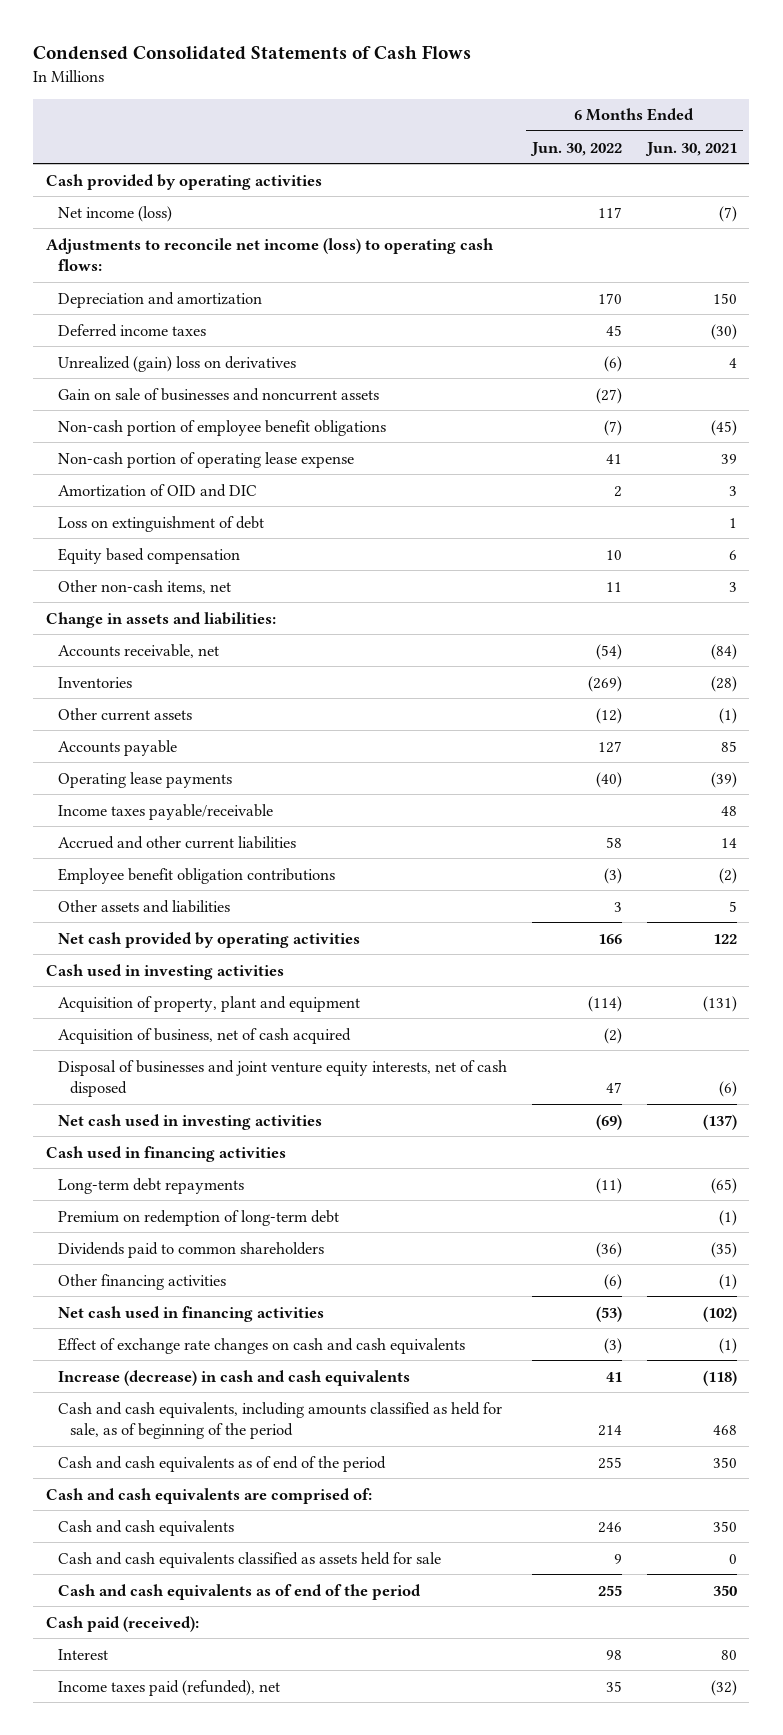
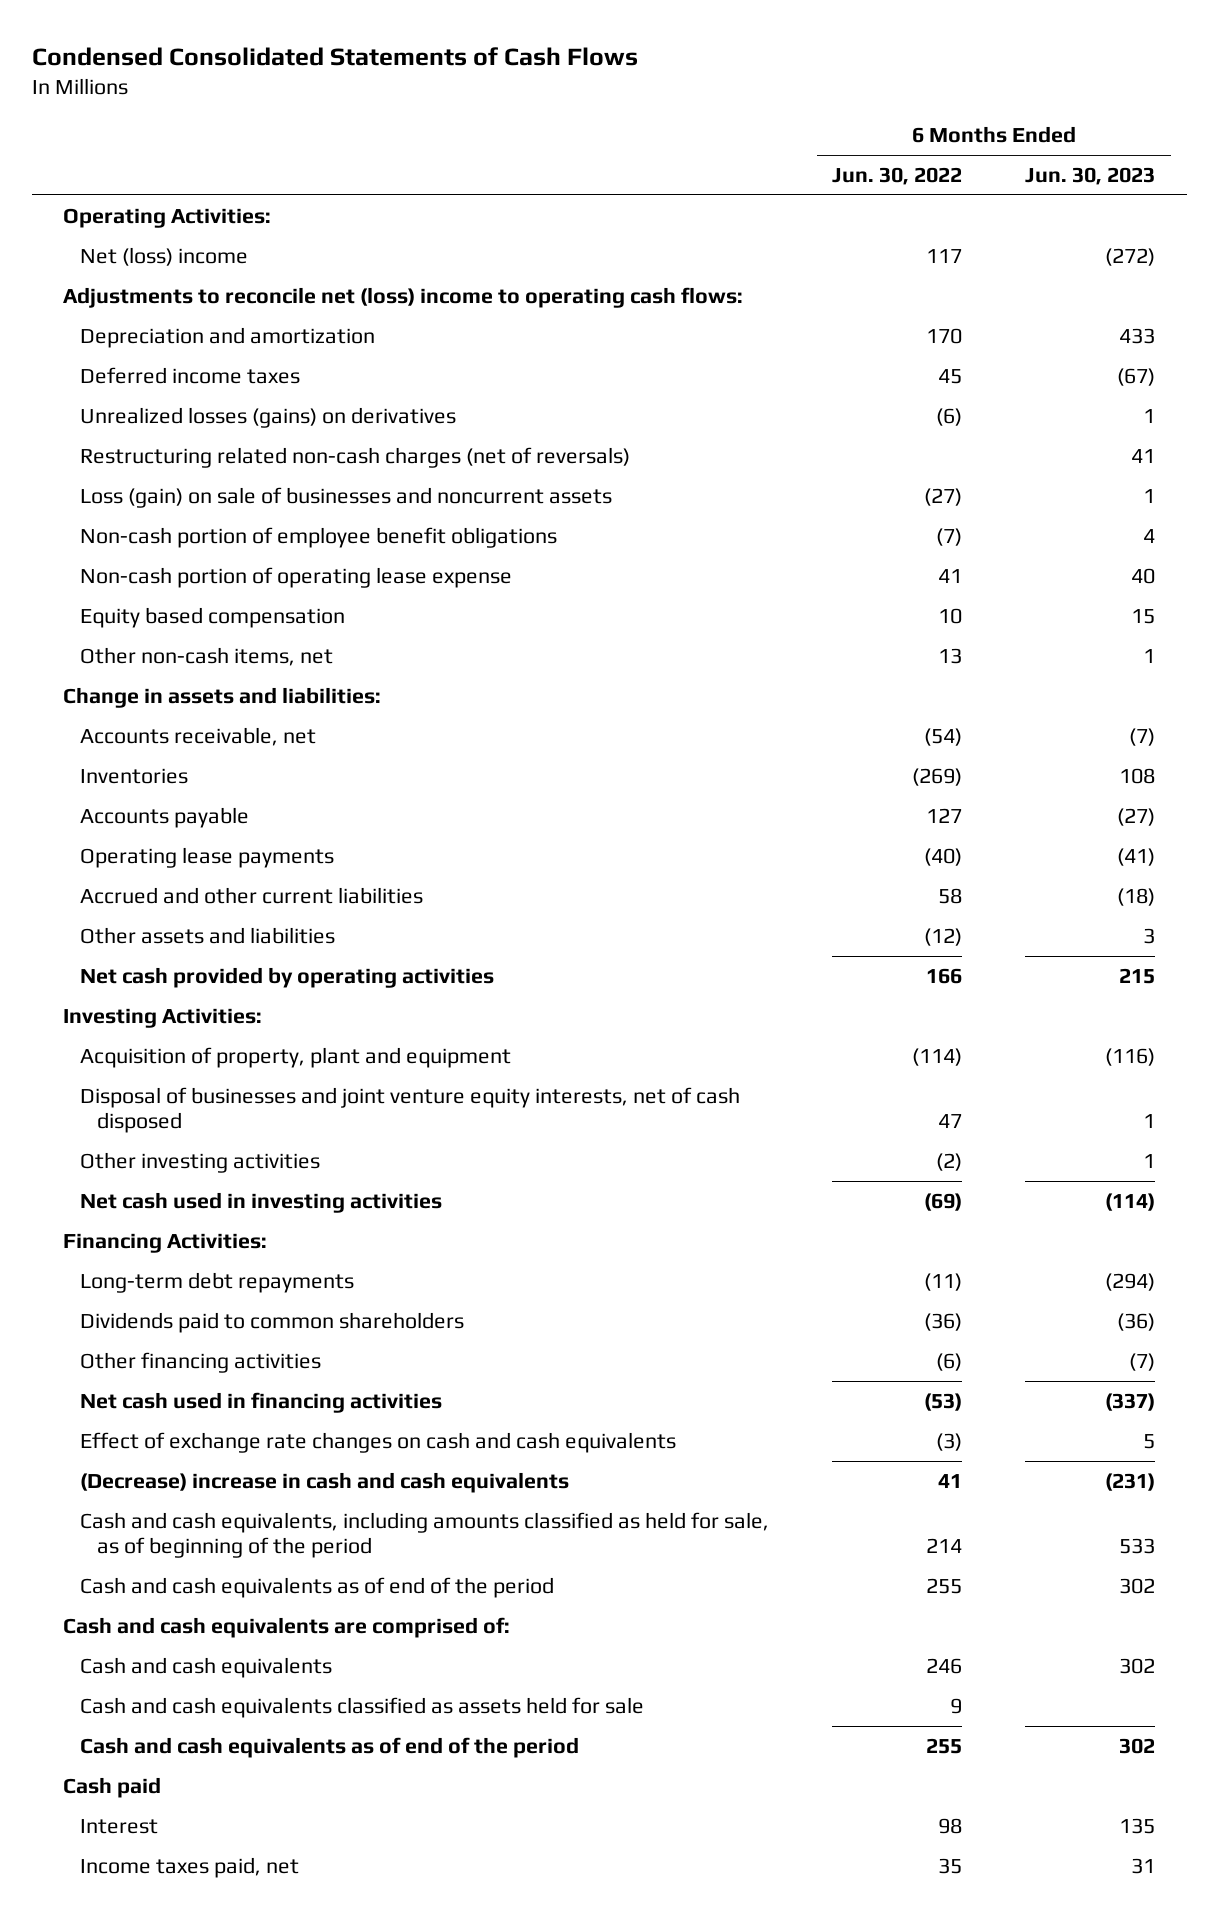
[644,141,737,156] Jun. 30, 2021 -> none
none -> [1025,166,1156,185] Jun. 30, 2023
[45,173,322,190] Cash provided by operating activities -> [63,207,272,228] Operating Activities:
[58,205,173,222] Net income (loss) -> [80,246,249,266] Net (loss) income
[45,237,494,271] Adjustments to reconcile net income (loss) to operating cash flows: -> [63,286,744,308] Adjustments to reconcile net (loss) income to operating cash flows:
[58,355,297,372] Unrealized (gain) loss on derivatives -> [80,406,457,428] Unrealized losses (gains) on derivatives
none -> [80,446,631,468] Restructuring related non-cash charges (net of reversals)
[58,387,380,401] Gain on sale of businesses and noncurrent assets -> [80,486,613,508] Loss (gain) on sale of businesses and noncurrent assets
[58,483,258,497] Amortization of OID and DIC -> none
[58,515,265,532] Loss on extinguishment of debt -> none
[605,581,622,592] 11 -> [938,647,963,664] 13
[58,707,193,721] Other current assets -> none
[58,803,274,820] Income taxes payable/receivable -> none
[58,867,336,884] Employee benefit obligation contributions -> none
[613,901,622,912] 3 -> [924,927,963,946] (12)
[45,963,284,980] Cash used in investing activities -> [63,1007,263,1028] Investing Activities:
[58,1027,352,1044] Acquisition of business, net of cash acquired -> none
none -> [80,1151,321,1173] Other investing activities
[45,1145,286,1162] Cash used in financing activities -> [63,1232,268,1253] Financing Activities:
[58,1209,340,1226] Premium on redemption of long-term debt -> none
[58,1369,411,1386] Increase (decrease) in cash and cash equivalents -> [80,1471,570,1493] (Decrease) increase in cash and cash equivalents
[45,1615,199,1632] Cash paid (received): -> [63,1776,162,1798] Cash paid
[58,1679,281,1696] Income taxes paid (refunded), net -> [80,1856,300,1878] Income taxes paid, net

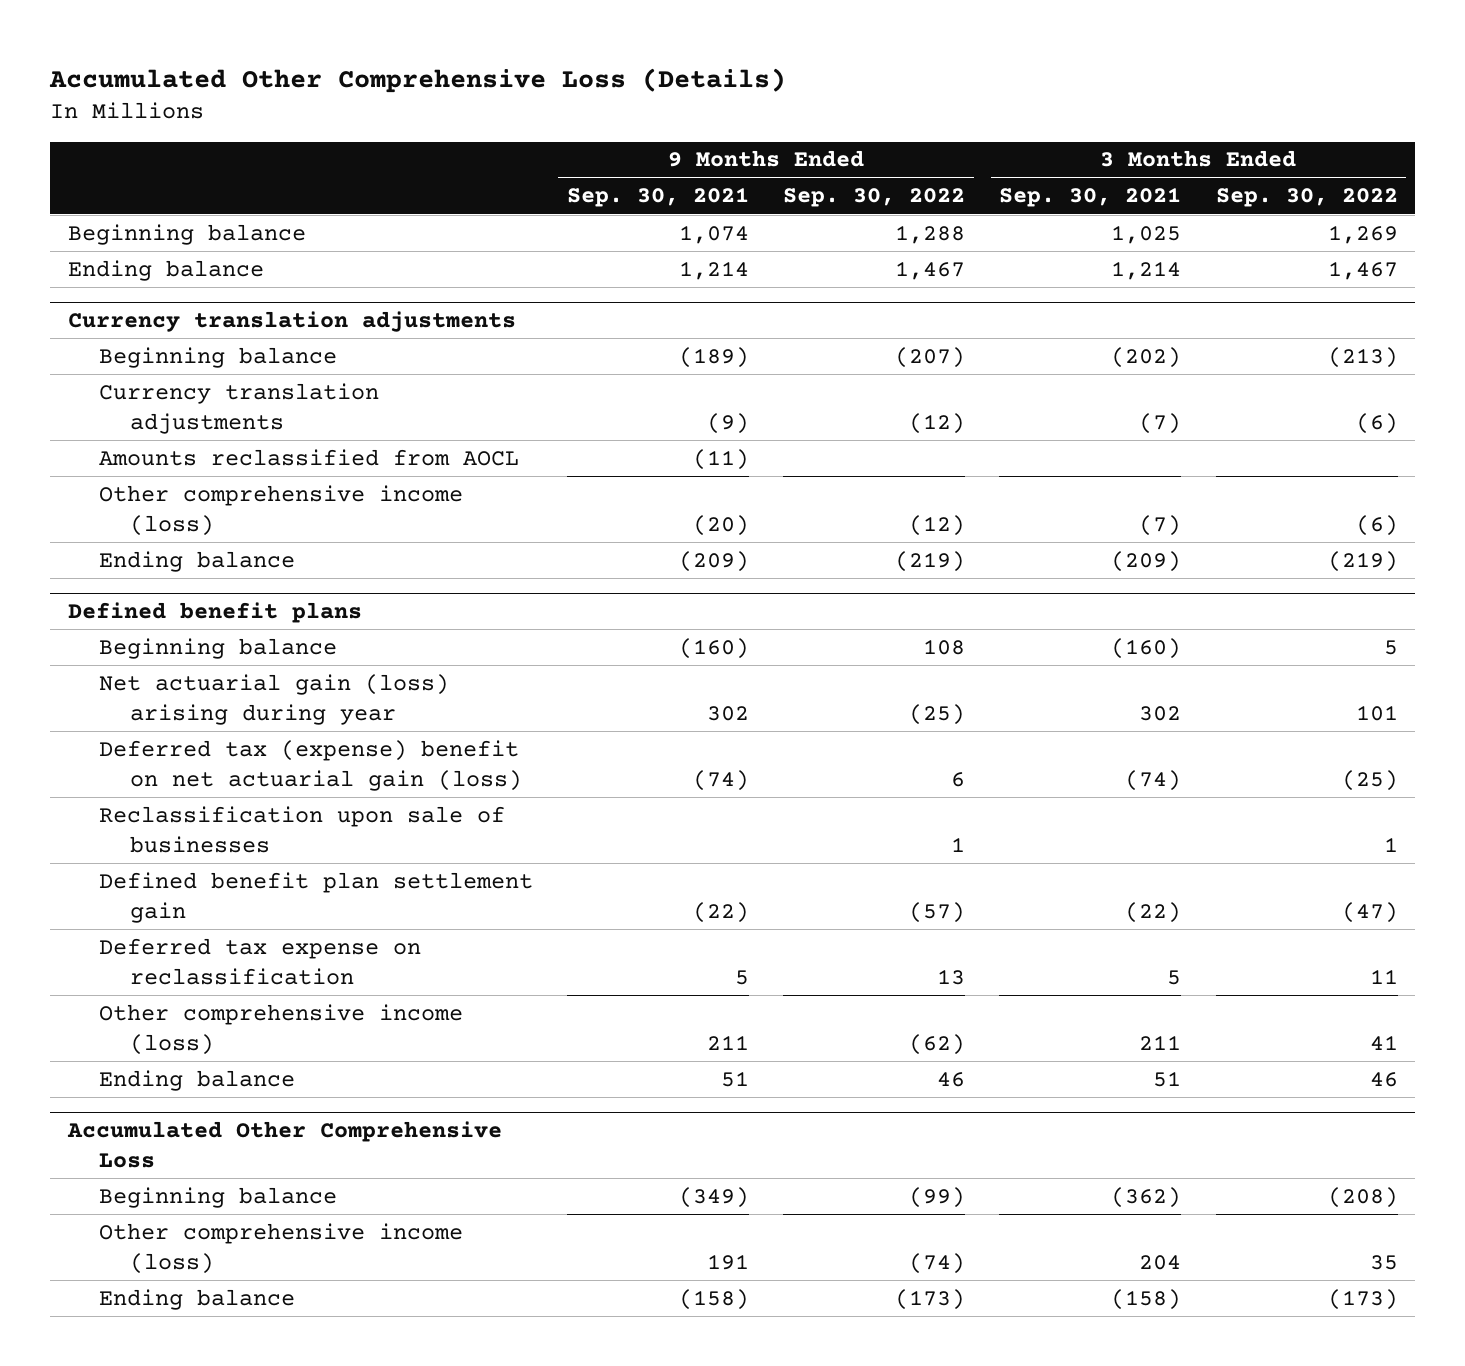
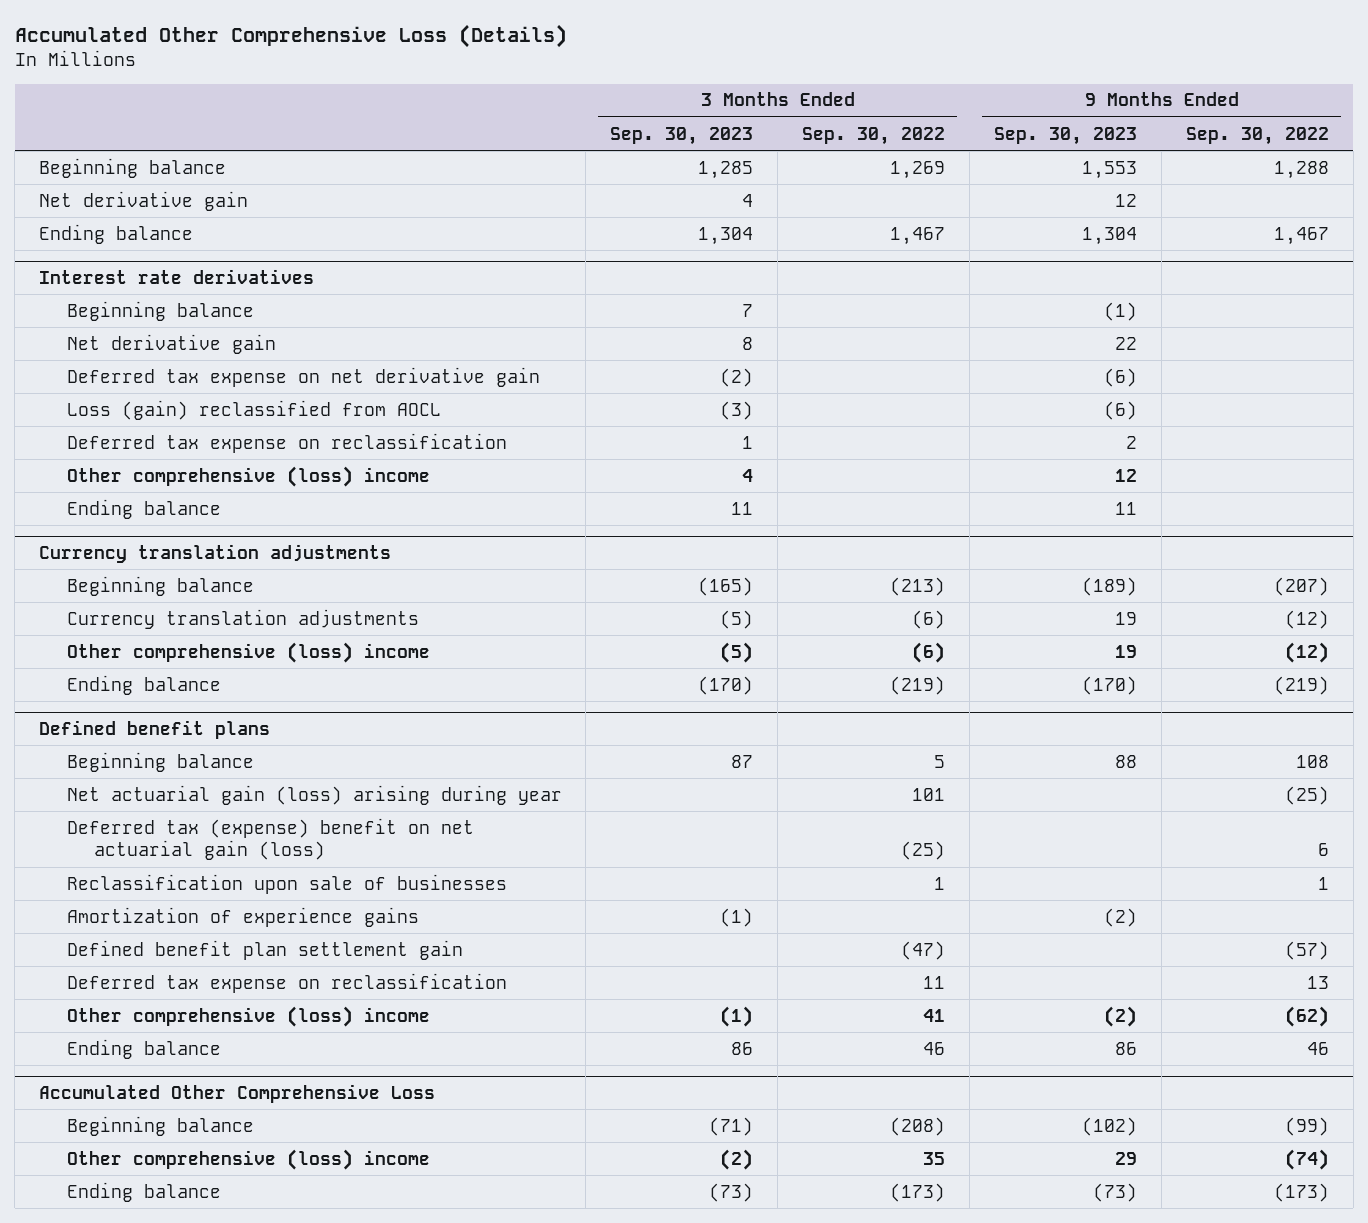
[566,187,749,208] Sep. 30, 2021 -> none
[999,187,1182,208] Sep. 30, 2021 -> none
none -> [610,126,754,145] Sep. 30, 2023
none -> [994,126,1138,145] Sep. 30, 2023
none -> [39,190,249,211] Net derivative gain
none -> [39,269,315,285] Interest rate derivatives
none -> [66,300,254,321] Beginning balance
none -> [66,333,276,354] Net derivative gain
none -> [66,366,540,387] Deferred tax expense on net derivative gain
none -> [66,399,441,420] Loss (gain) reclassified from AOCL
none -> [66,432,507,453] Deferred tax expense on reclassification
none -> [66,465,430,487] Other comprehensive (loss) income
none -> [66,498,221,519] Ending balance
[98,448,519,466] Amounts reclassified from AOCL -> none
[98,484,463,536] Other comprehensive income (loss) -> [66,641,430,663] Other comprehensive (loss) income
none -> [66,906,419,927] Amortization of experience gains
[98,1003,463,1055] Other comprehensive income (loss) -> [66,1005,430,1027] Other comprehensive (loss) income
[98,1222,463,1274] Other comprehensive income (loss) -> [66,1148,430,1170] Other comprehensive (loss) income

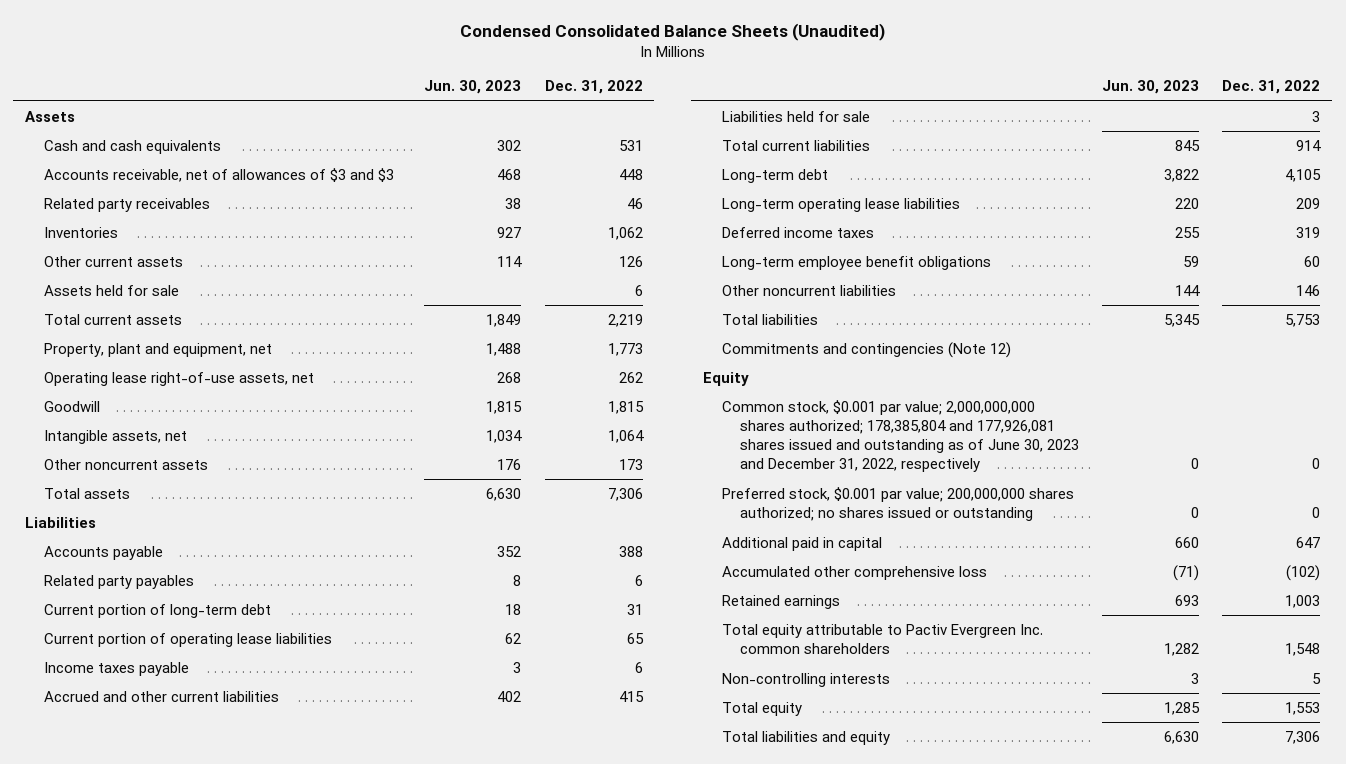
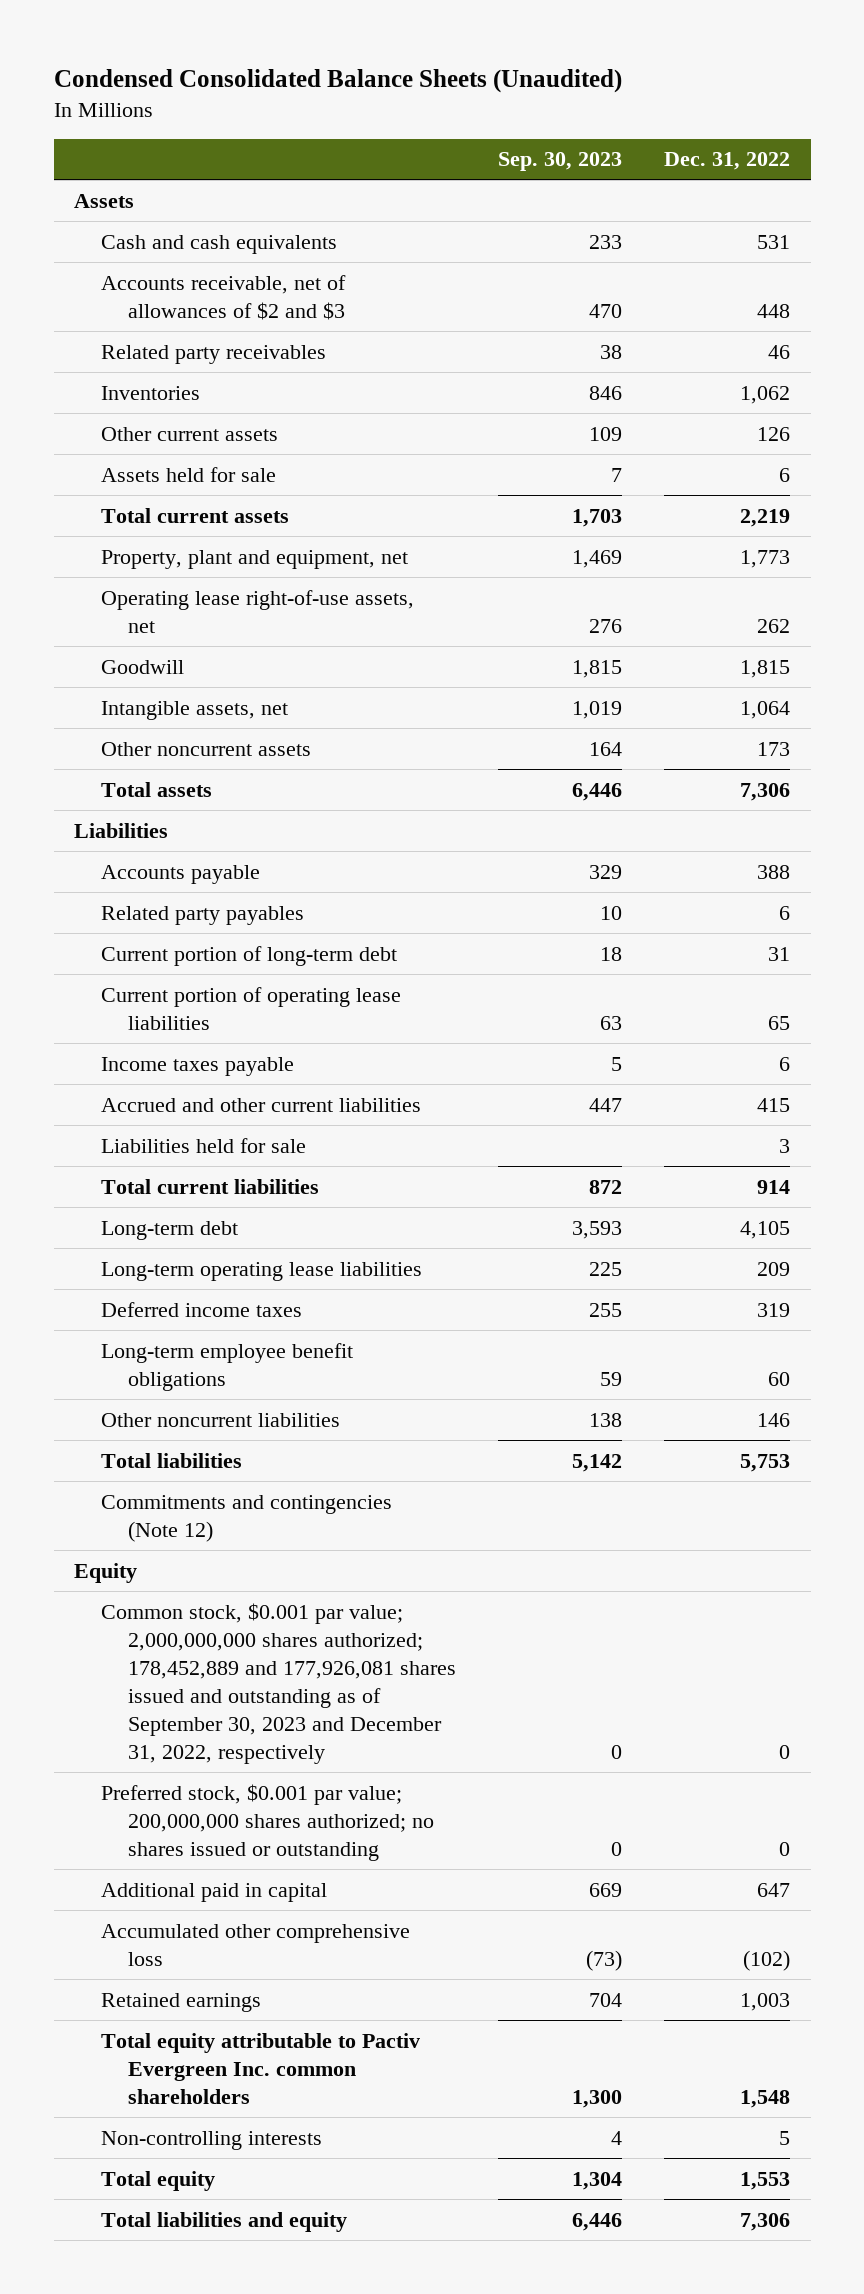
[424,80,522,95] Jun. 30, 2023 -> none
none -> [498,152,623,172] Sep. 30, 2023
[43,167,394,182] Accounts receivable, net of allowances of $3 and $3 -> [101,274,347,320] Accounts receivable, net of allowances of $2 and $3
[721,399,1080,473] Common stock, $0.001 par value; 2,000,000,000 shares authorized; 178,385,804 and 177,926,081 shares issued and outstanding as of June 30, 2023 and December 31, 2022, respectively -> [101,1602,457,1764] Common stock, $0.001 par value; 2,000,000,000 shares authorized; 178,452,889 and 177,926,081 shares issued and outstanding as of September 30, 2023 and December 31, 2022, respectively

